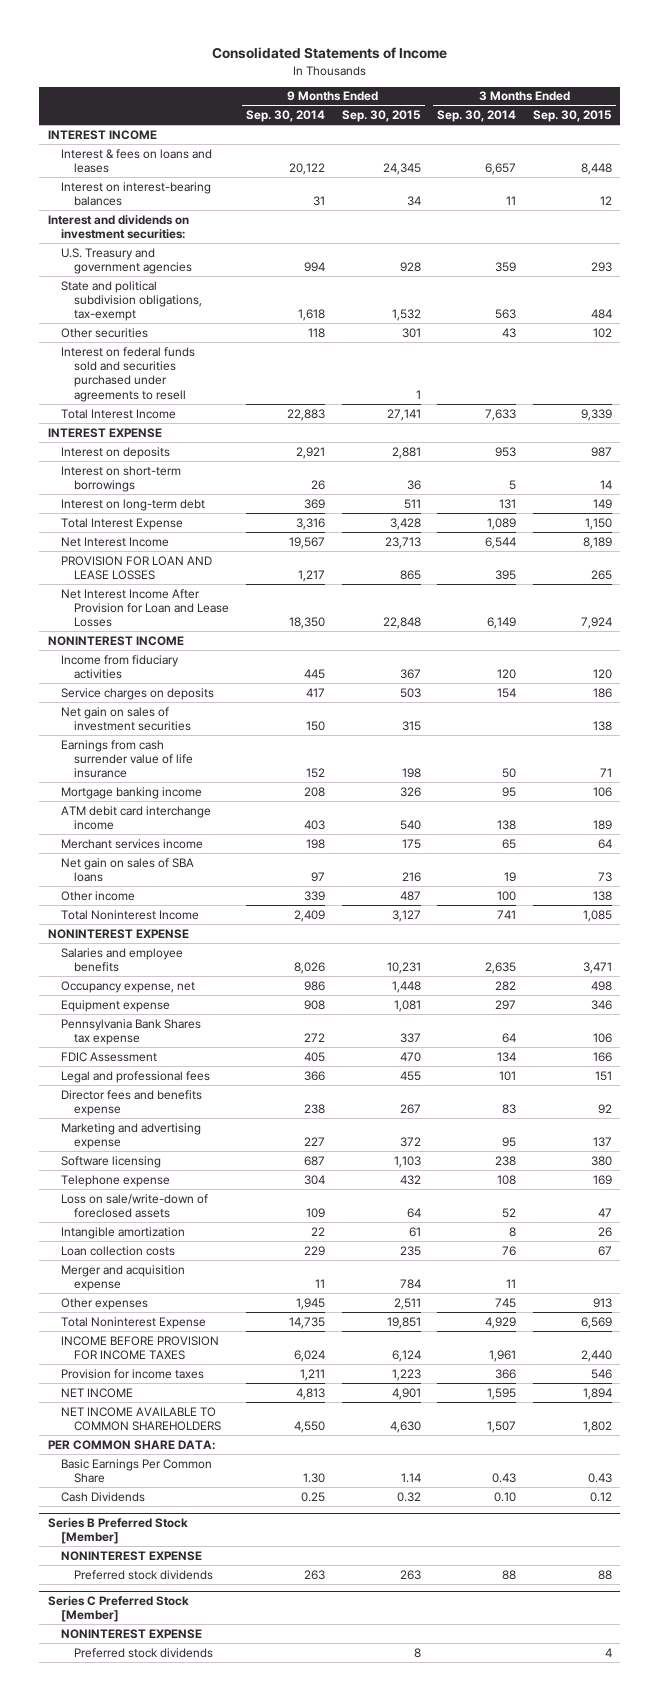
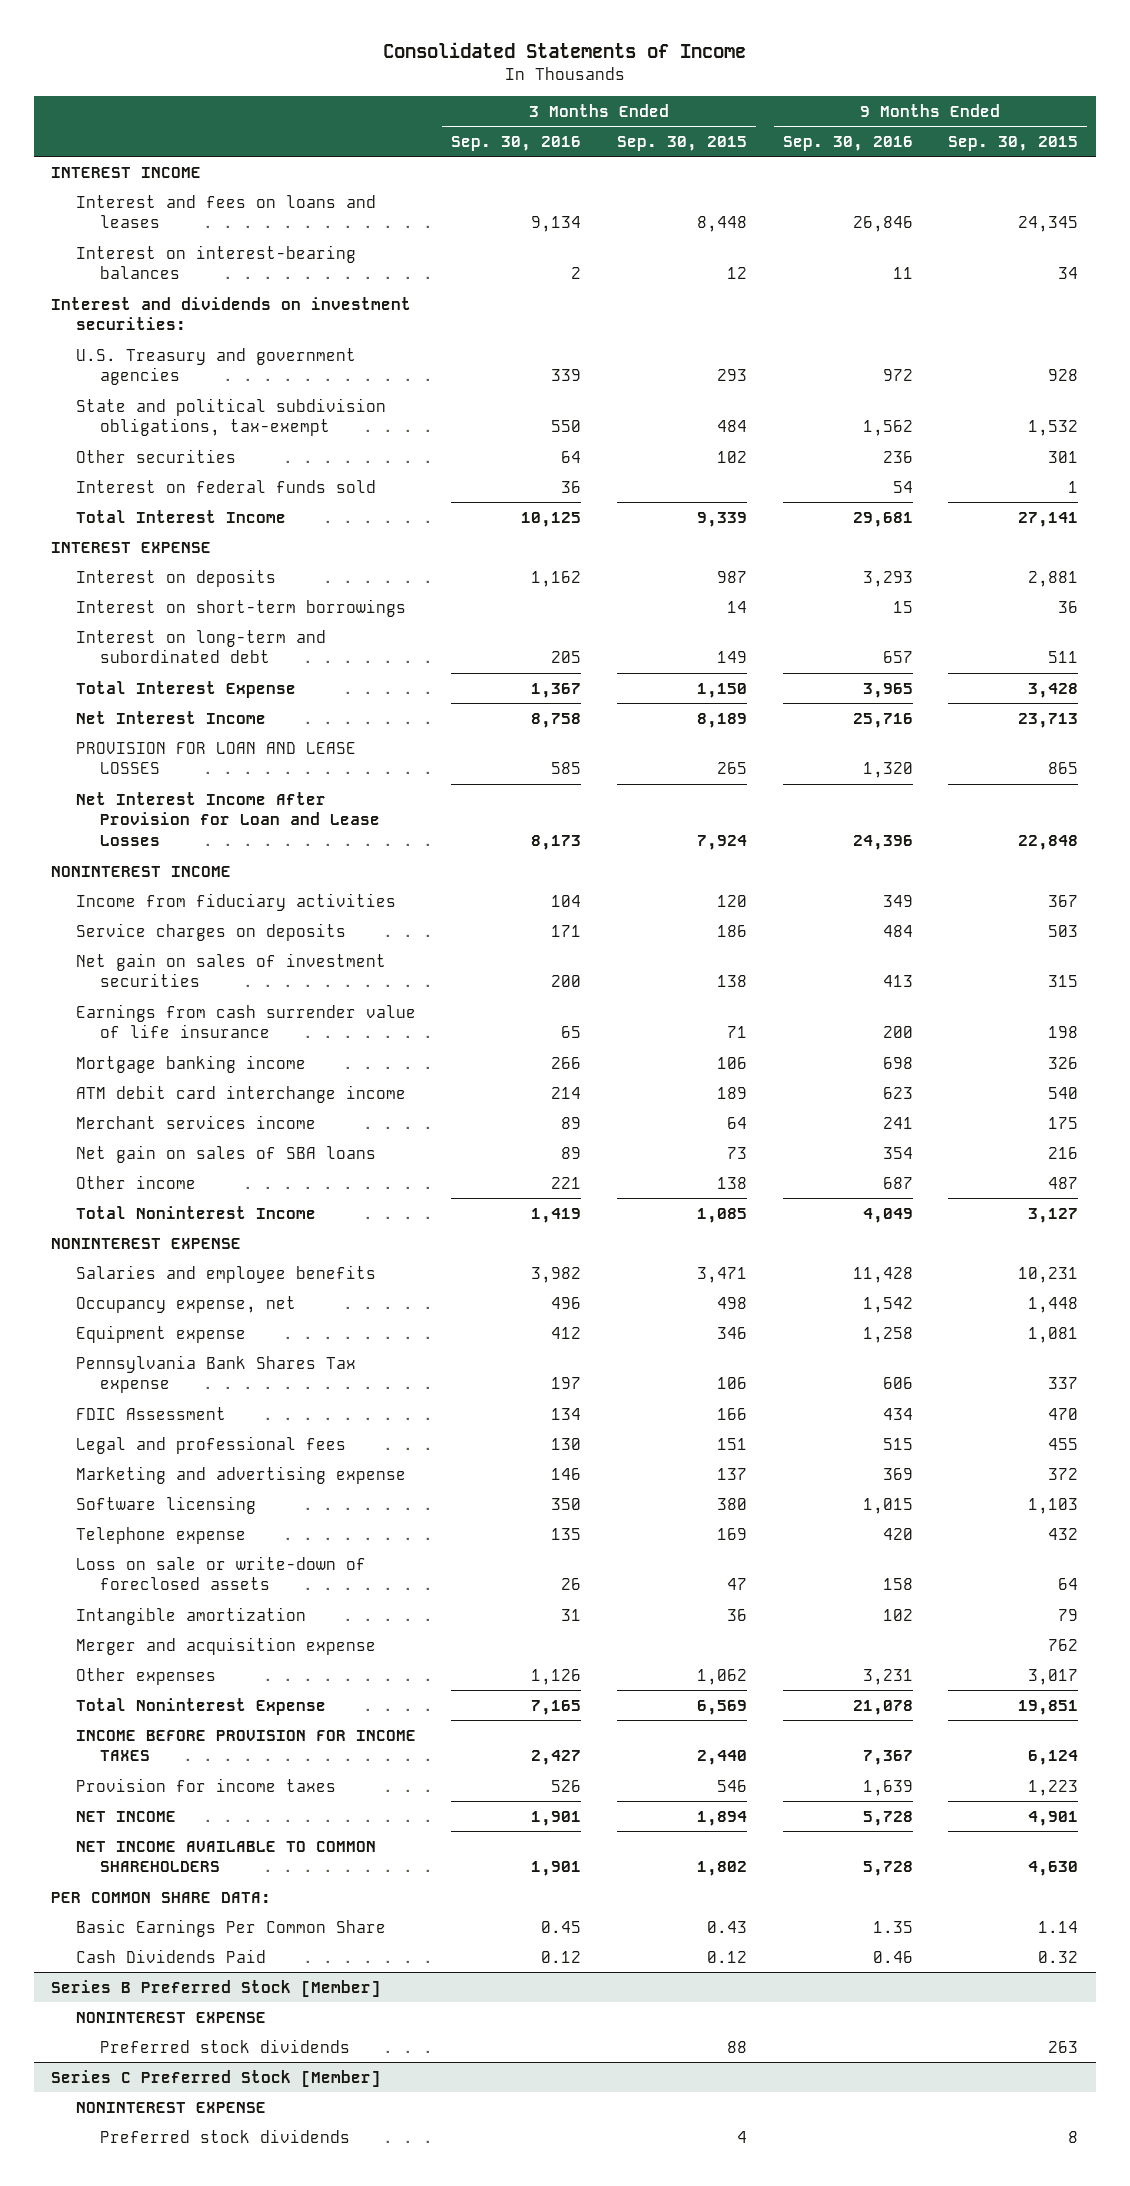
[246,109,326,122] Sep. 30, 2014 -> none
[437,109,517,122] Sep. 30, 2014 -> none
none -> [451,135,582,151] Sep. 30, 2016
none -> [782,135,913,151] Sep. 30, 2016
[61,148,213,174] Interest & fees on loans and leases -> [75,194,376,229] Interest and fees on loans and leases
[61,346,196,402] Interest on federal funds sold and securities purchased under agreements to resell -> [75,479,376,493] Interest on federal funds sold
[61,498,206,511] Interest on long-term debt -> [75,629,326,664] Interest on long-term and subordinated debt
[61,1018,202,1046] Pennsylvania Bank Shares tax expense -> [75,1354,356,1394] Pennsylvania Bank Shares Tax expense
[61,1089,203,1117] Director fees and benefits expense -> none
[61,1245,176,1256] Loan collection costs -> none
[61,1193,209,1219] Loss on sale/write-down of foreclosed assets -> [75,1555,366,1591] Loss on sale or write-down of foreclosed assets
[408,1226,421,1237] 61 -> [1058,1608,1079,1621] 79
[597,1226,612,1237] 26 -> [726,1608,747,1621] 36
[399,1279,421,1290] 784 -> [1048,1638,1079,1651] 762
[393,1297,421,1310] 2,511 -> [1028,1668,1079,1685] 3,017
[592,1297,612,1308] 913 -> [696,1668,747,1685] 1,062
[61,1491,146,1502] Cash Dividends -> [75,1948,266,1963] Cash Dividends Paid

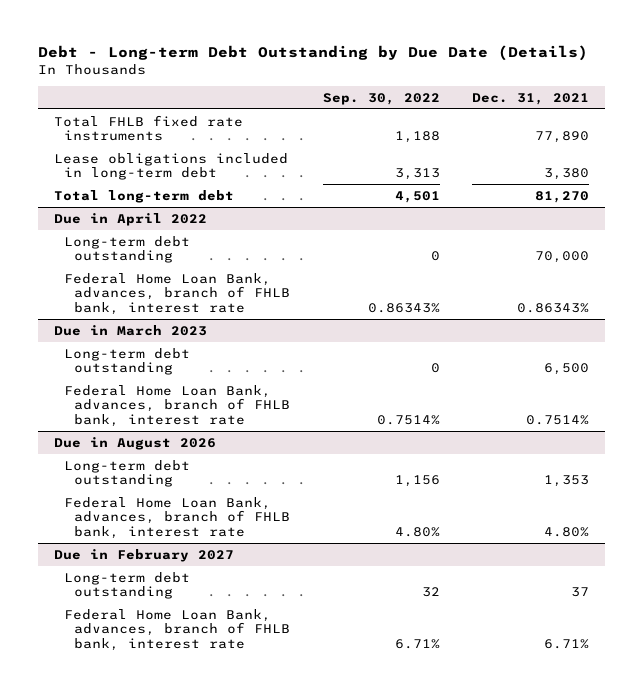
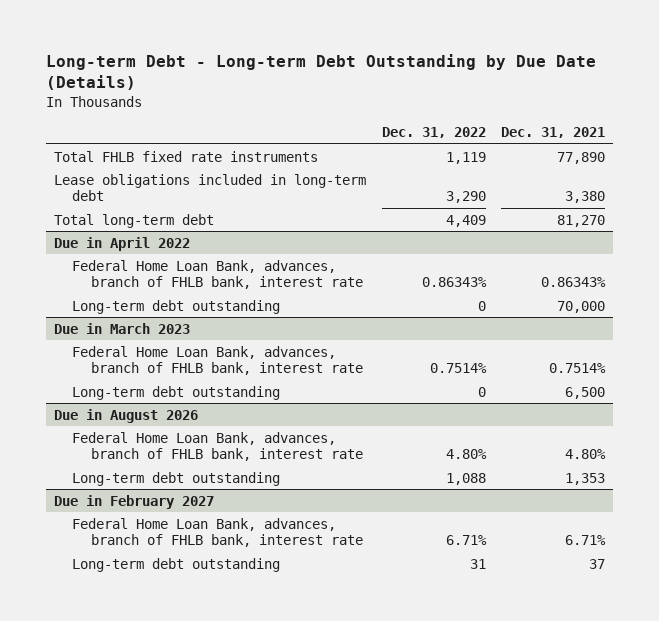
[37,45,588,62] Debt - Long-term Debt Outstanding by Due Date (Details) -> [45,54,596,91] Long-term Debt - Long-term Debt Outstanding by Due Date (Details)
[322,92,440,105] Sep. 30, 2022 -> none
none -> [381,126,486,138] Dec. 31, 2022
[64,235,191,264] Long-term debt outstanding -> [72,299,281,314] Long-term debt outstanding
[64,347,191,376] Long-term debt outstanding -> [72,385,281,400] Long-term debt outstanding
[64,459,191,488] Long-term debt outstanding -> [72,471,281,486] Long-term debt outstanding
[64,571,191,600] Long-term debt outstanding -> [72,557,281,572] Long-term debt outstanding

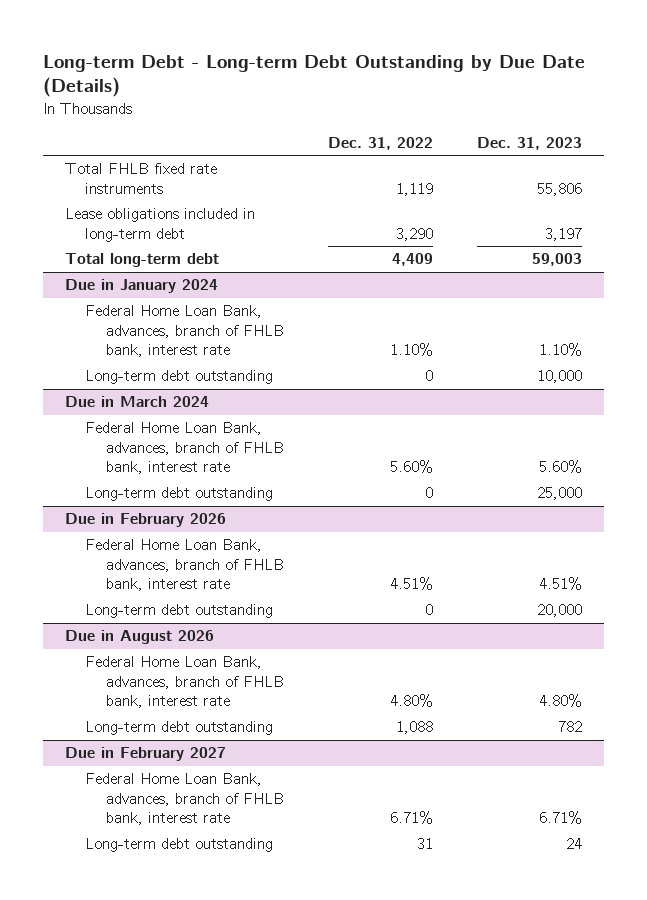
[501,126,606,138] Dec. 31, 2021 -> none
none -> [476,136,582,150] Dec. 31, 2023
[53,236,190,251] Due in April 2022 -> [65,279,219,294] Due in January 2024
[421,277,487,288] 0.86343% -> [389,343,433,357] 1.10%
[53,322,190,334] Due in March 2023 -> [65,396,210,408] Due in March 2024
[429,363,487,374] 0.7514% -> [389,460,433,474] 5.60%
none -> [65,513,227,528] Due in February 2026
none -> [85,539,284,592] Federal Home Loan Bank, advances, branch of FHLB bank, interest rate
none -> [85,604,274,619] Long-term debt outstanding

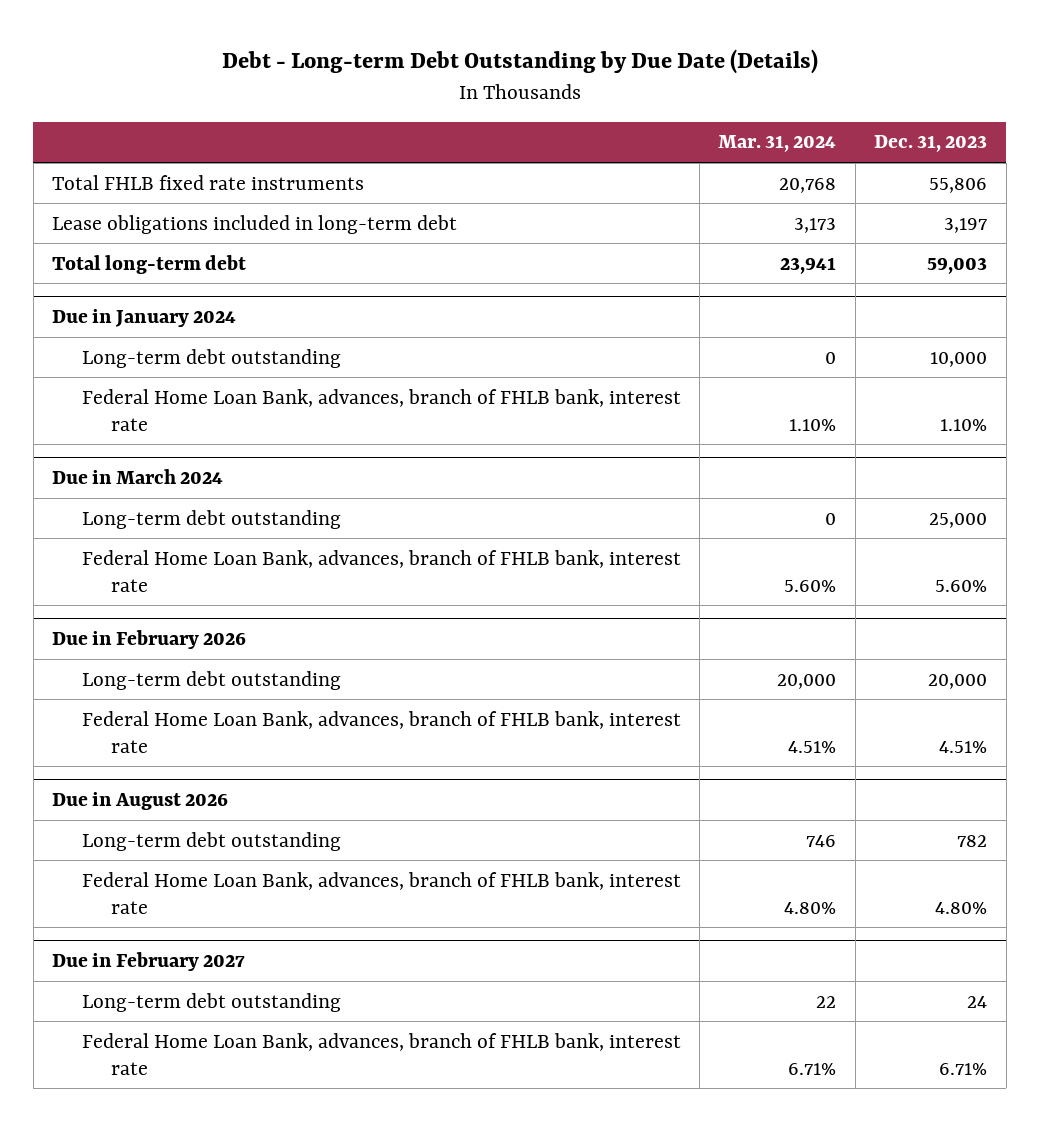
[43,54,586,98] Long-term Debt - Long-term Debt Outstanding by Due Date (Details) -> [221,49,818,75] Debt - Long-term Debt Outstanding by Due Date (Details)
[327,136,433,150] Dec. 31, 2022 -> none
none -> [718,135,837,153] Mar. 31, 2024
[85,305,284,358] Federal Home Loan Bank, advances, branch of FHLB bank, interest rate -> [81,388,681,431] Federal Home Loan Bank, advances, branch of FHLB bank, interest rate
[85,422,284,475] Federal Home Loan Bank, advances, branch of FHLB bank, interest rate -> [81,549,681,592] Federal Home Loan Bank, advances, branch of FHLB bank, interest rate
[85,539,284,592] Federal Home Loan Bank, advances, branch of FHLB bank, interest rate -> [81,710,681,753] Federal Home Loan Bank, advances, branch of FHLB bank, interest rate
[85,656,284,709] Federal Home Loan Bank, advances, branch of FHLB bank, interest rate -> [81,871,681,914] Federal Home Loan Bank, advances, branch of FHLB bank, interest rate
[85,773,284,826] Federal Home Loan Bank, advances, branch of FHLB bank, interest rate -> [81,1032,681,1075] Federal Home Loan Bank, advances, branch of FHLB bank, interest rate

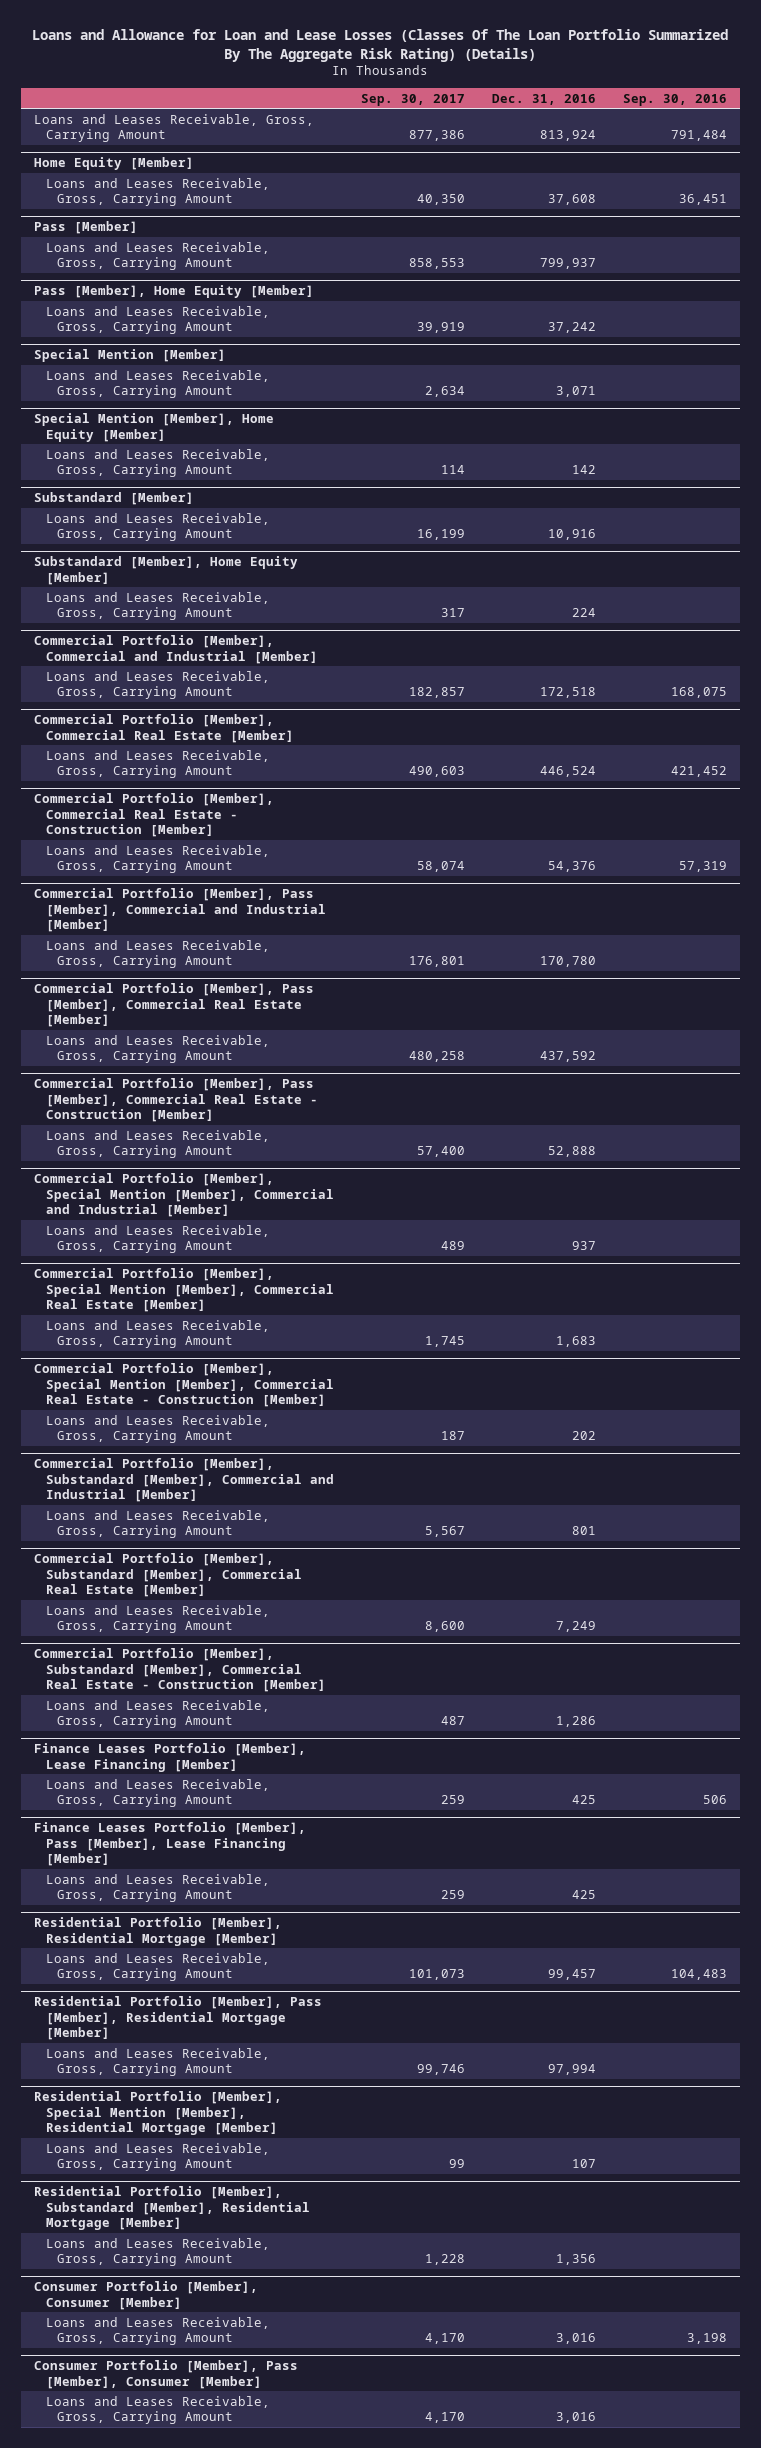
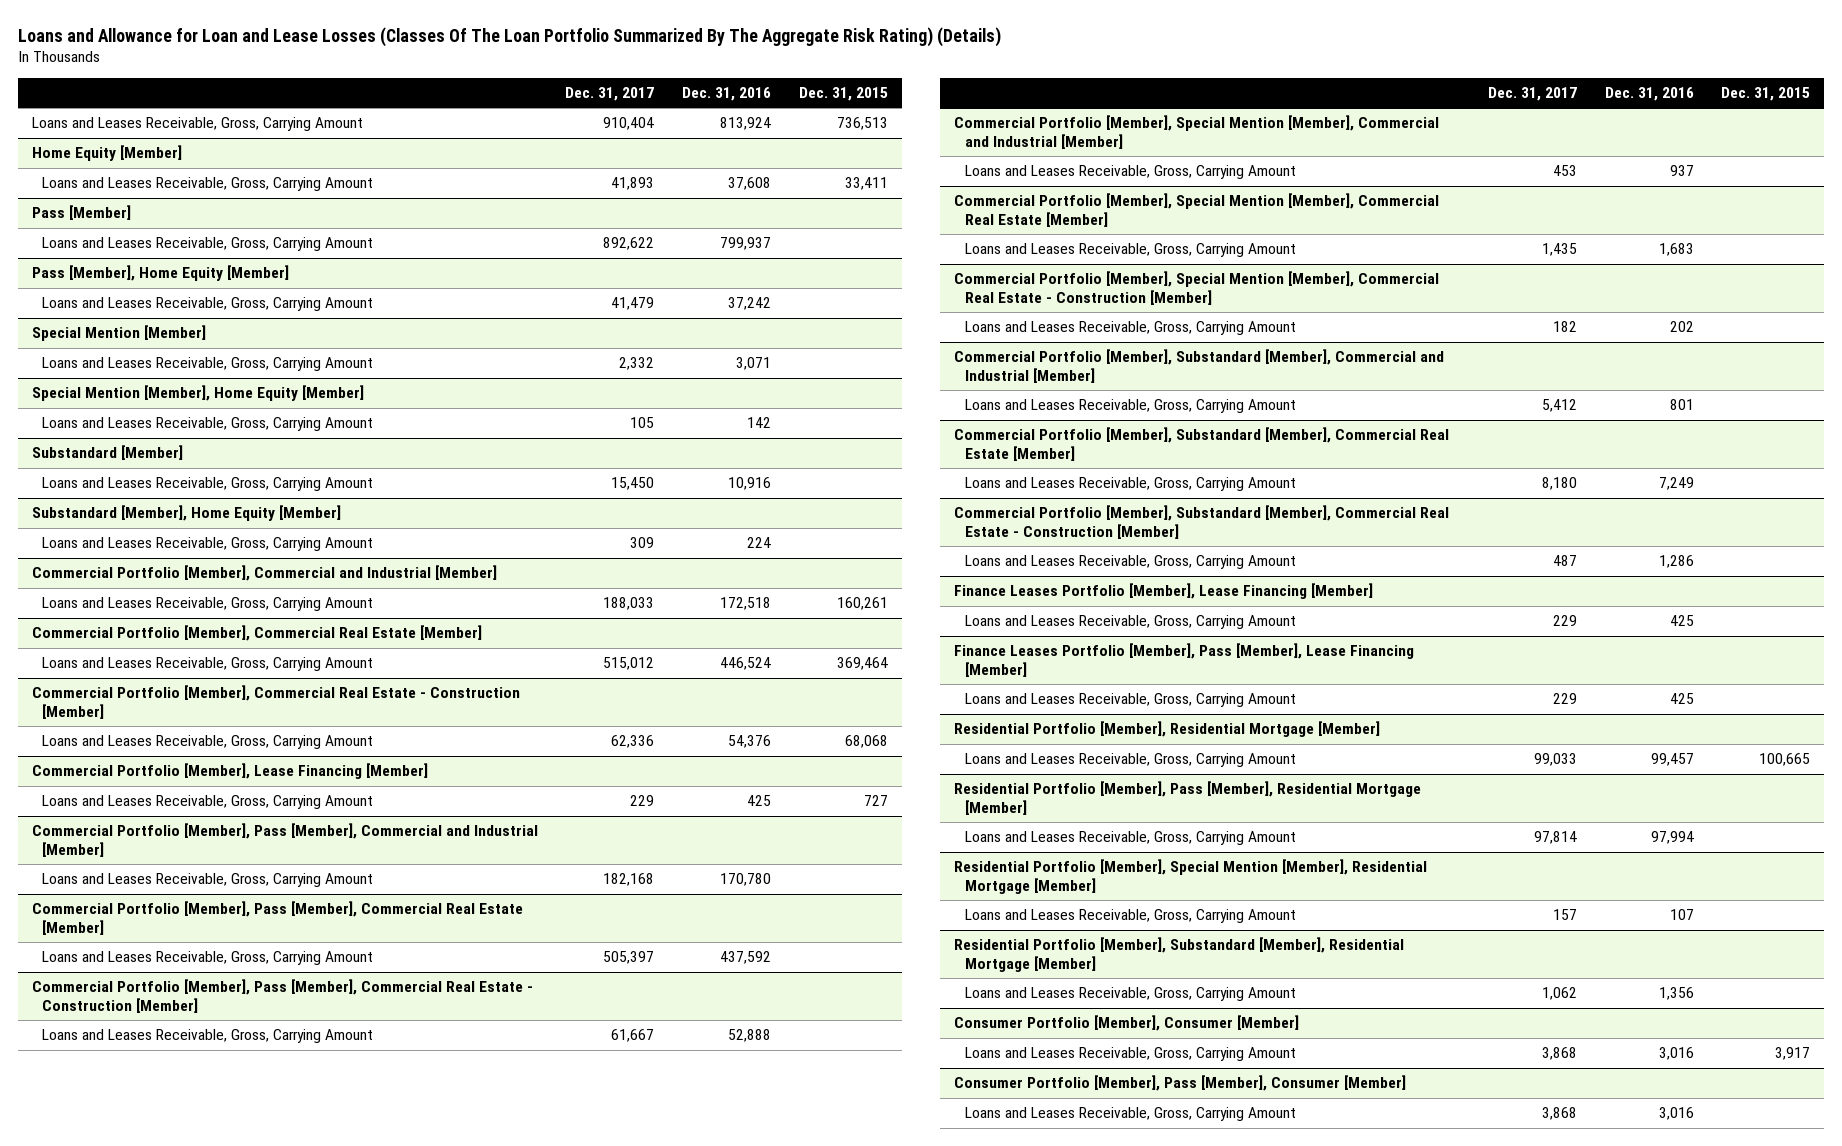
[360,93,465,106] Sep. 30, 2017 -> none
[622,93,727,106] Sep. 30, 2016 -> none
none -> [565,86,655,101] Dec. 31, 2017
none -> [798,86,888,101] Dec. 31, 2015
none -> [31,763,428,780] Commercial Portfolio [Member], Lease Financing [Member]
none -> [42,795,374,810] Loans and Leases Receivable, Gross, Carrying Amount

